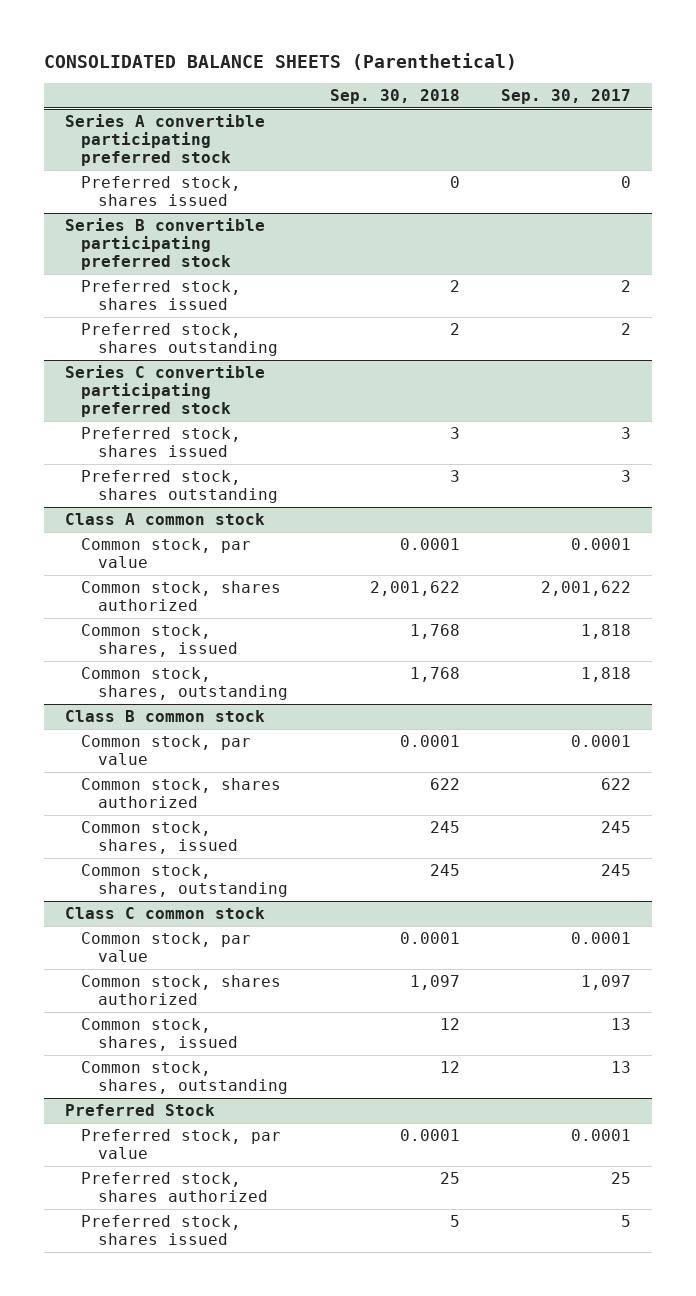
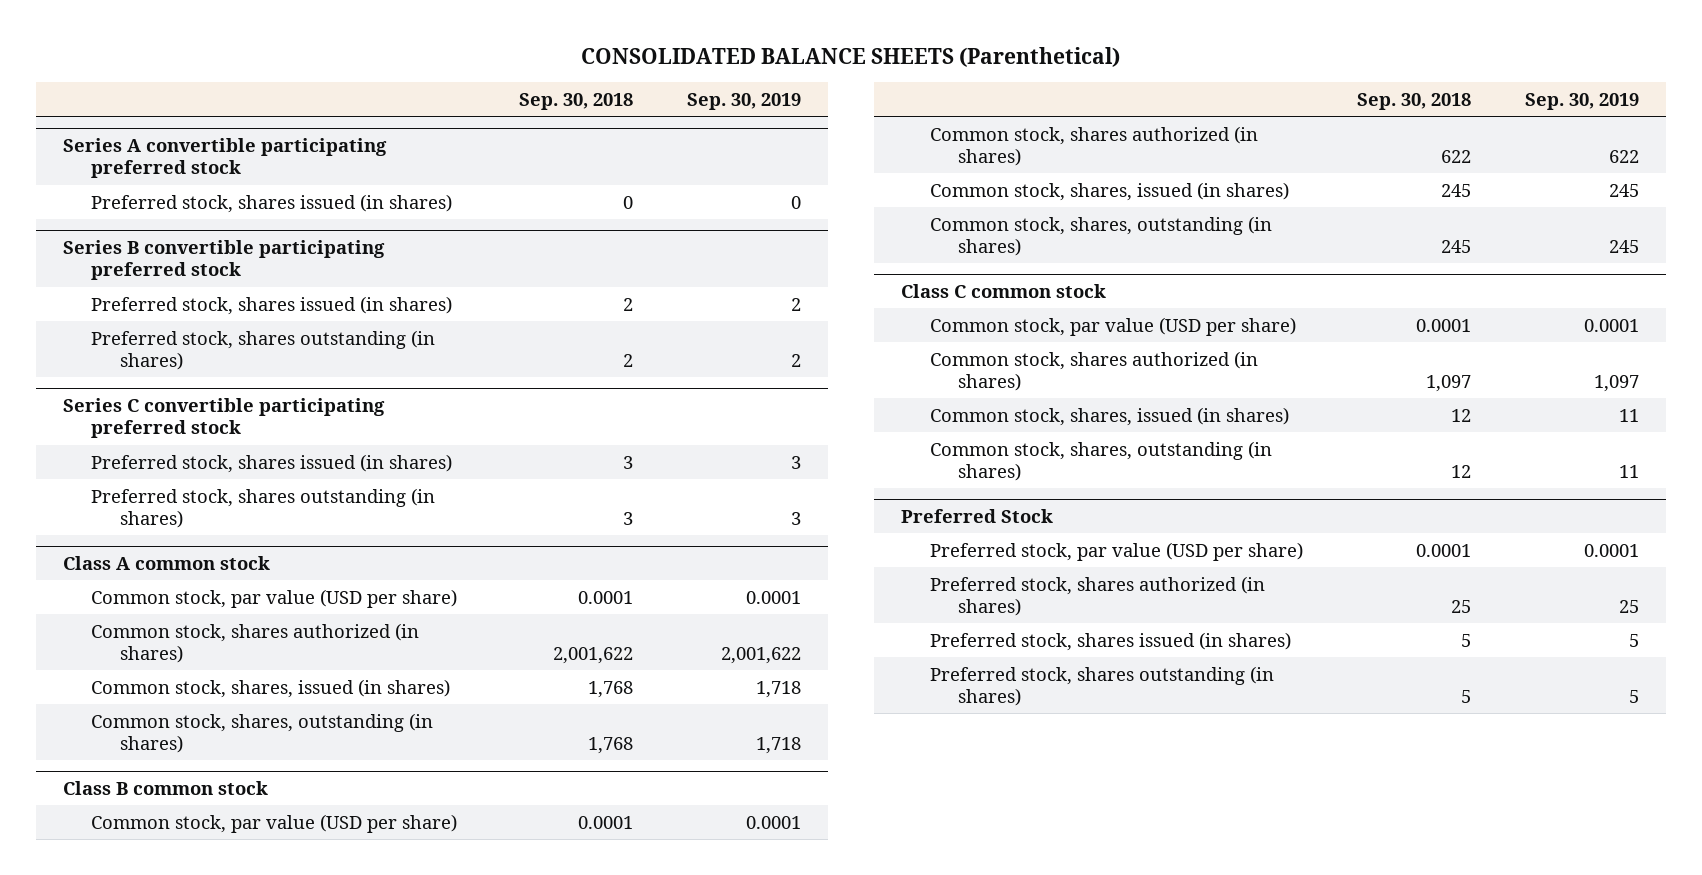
[501,89,632,105] Sep. 30, 2017 -> none
none -> [686,92,801,110] Sep. 30, 2019
[81,175,242,207] Preferred stock, shares issued -> [91,193,453,213] Preferred stock, shares issued (in shares)
[81,279,242,311] Preferred stock, shares issued -> [91,295,453,315] Preferred stock, shares issued (in shares)
[81,322,278,357] Preferred stock, shares outstanding -> [91,329,436,371] Preferred stock, shares outstanding (in shares)
[81,426,242,458] Preferred stock, shares issued -> [91,453,453,473] Preferred stock, shares issued (in shares)
[81,469,278,504] Preferred stock, shares outstanding -> [91,487,436,529] Preferred stock, shares outstanding (in shares)
[81,537,252,569] Common stock, par value -> [91,588,458,608] Common stock, par value (USD per share)
[81,580,282,612] Common stock, shares authorized -> [91,622,420,664] Common stock, shares authorized (in shares)
[81,623,238,658] Common stock, shares, issued -> [91,678,451,698] Common stock, shares, issued (in shares)
[81,666,288,701] Common stock, shares, outstanding -> [91,712,434,754] Common stock, shares, outstanding (in shares)
[81,734,252,766] Common stock, par value -> [91,813,458,833] Common stock, par value (USD per share)
[81,777,282,809] Common stock, shares authorized -> [929,125,1258,167] Common stock, shares authorized (in shares)
[81,820,238,855] Common stock, shares, issued -> [929,181,1289,201] Common stock, shares, issued (in shares)
[81,863,288,898] Common stock, shares, outstanding -> [929,215,1272,257] Common stock, shares, outstanding (in shares)
[81,931,252,963] Common stock, par value -> [929,316,1296,336] Common stock, par value (USD per share)
[81,974,282,1006] Common stock, shares authorized -> [929,350,1258,392] Common stock, shares authorized (in shares)
[81,1017,238,1052] Common stock, shares, issued -> [929,406,1289,426] Common stock, shares, issued (in shares)
[81,1060,288,1095] Common stock, shares, outstanding -> [929,440,1272,482] Common stock, shares, outstanding (in shares)
[81,1128,282,1160] Preferred stock, par value -> [929,541,1303,561] Preferred stock, par value (USD per share)
[81,1171,268,1203] Preferred stock, shares authorized -> [929,575,1265,617] Preferred stock, shares authorized (in shares)
[81,1214,242,1246] Preferred stock, shares issued -> [929,631,1291,651] Preferred stock, shares issued (in shares)
none -> [929,665,1274,707] Preferred stock, shares outstanding (in shares)

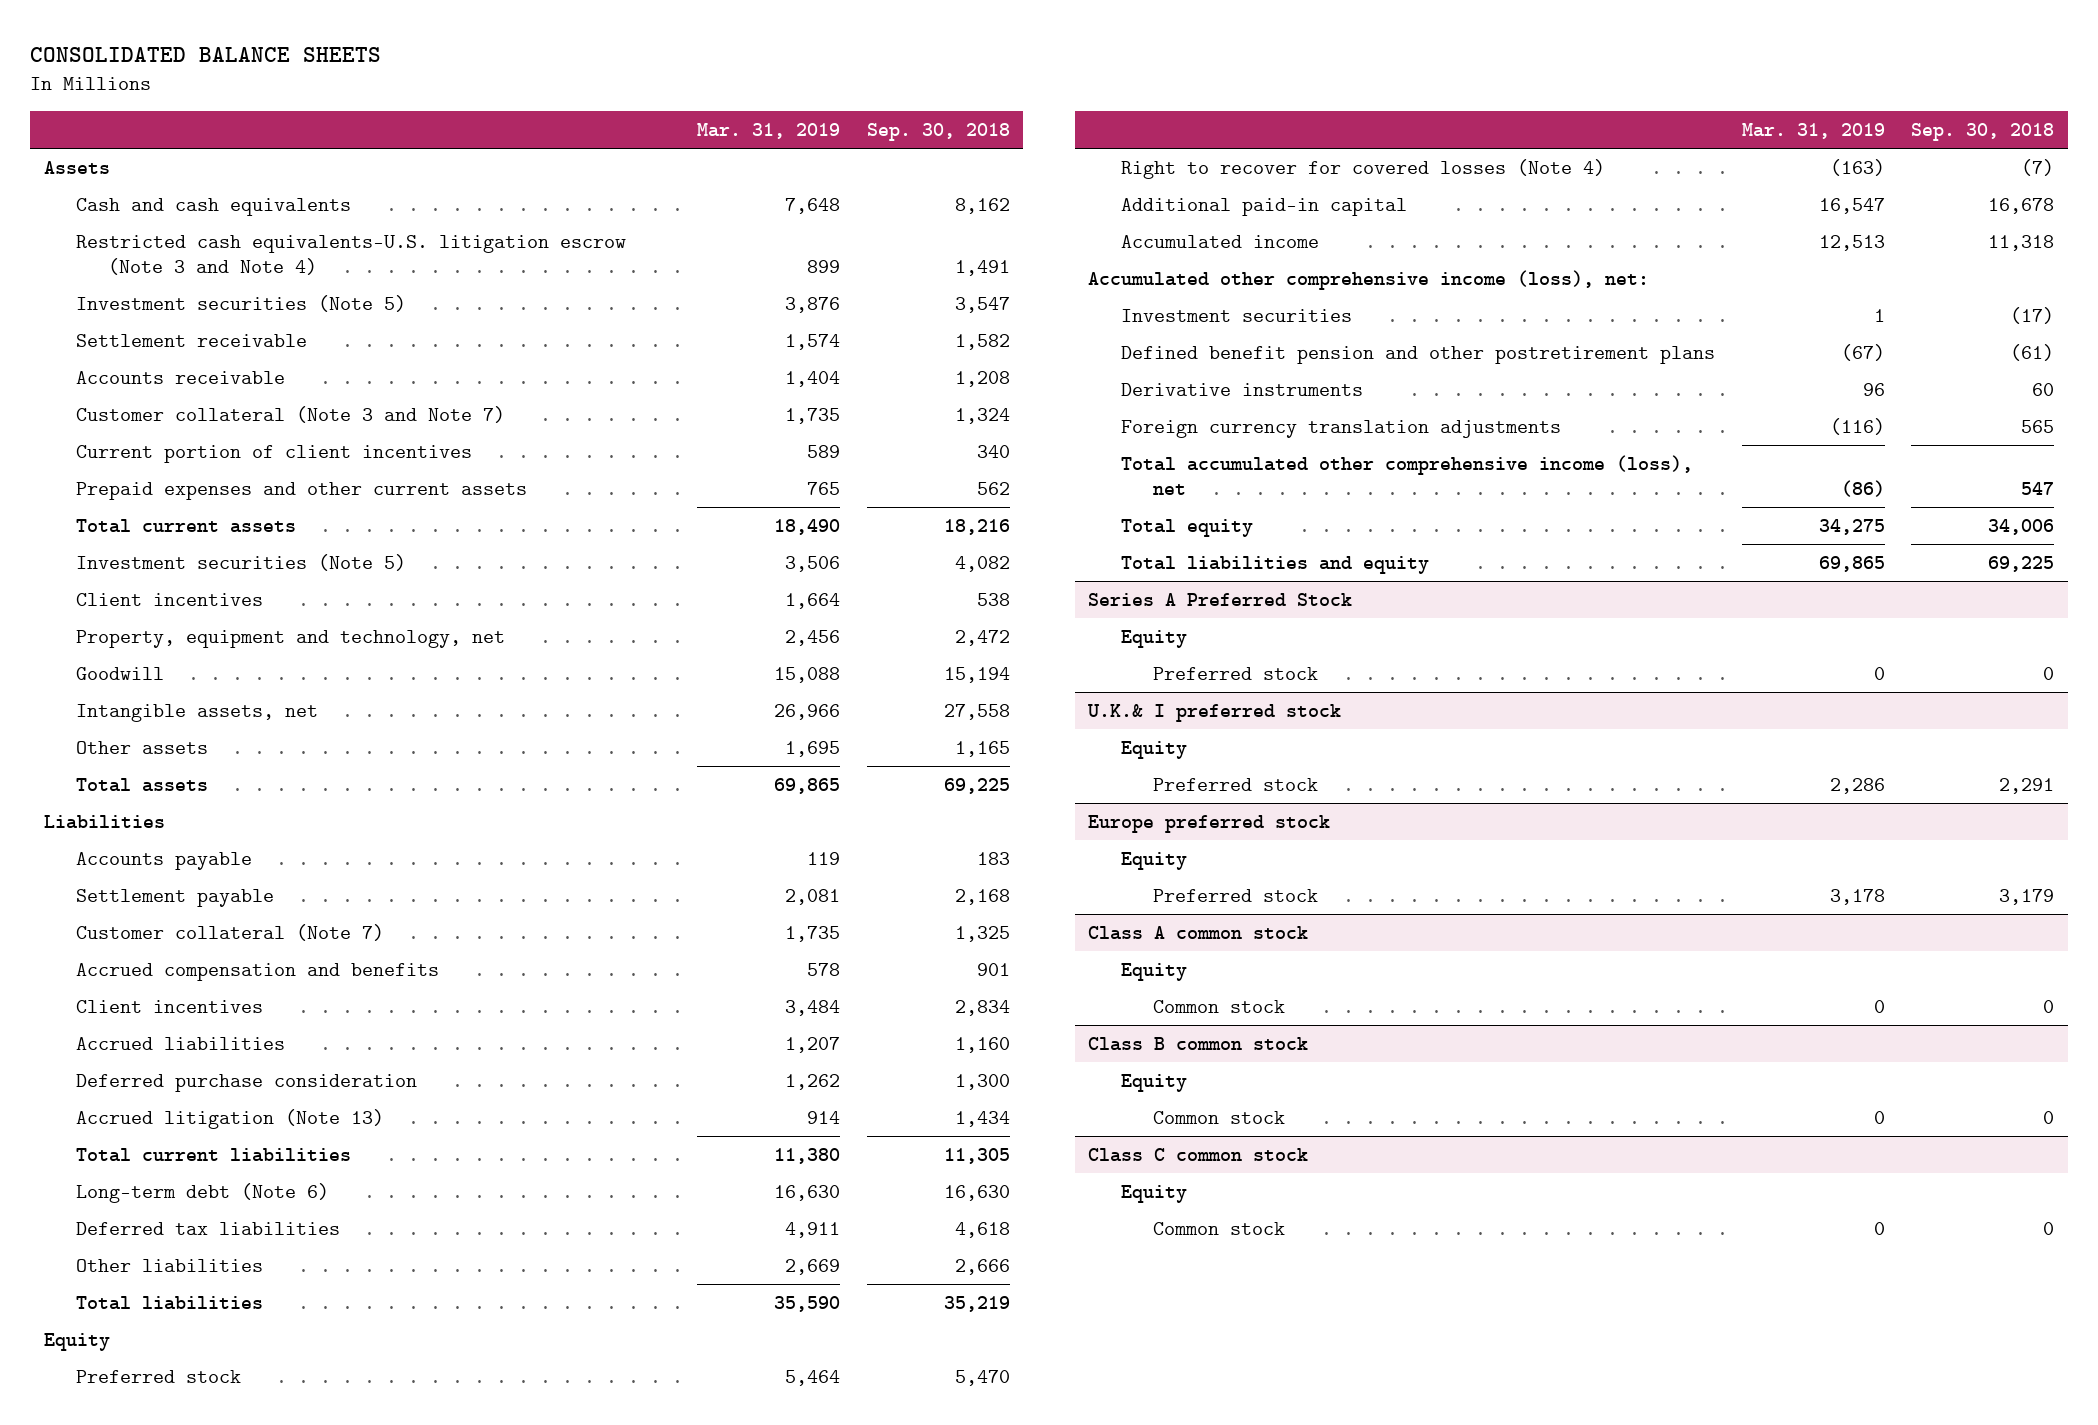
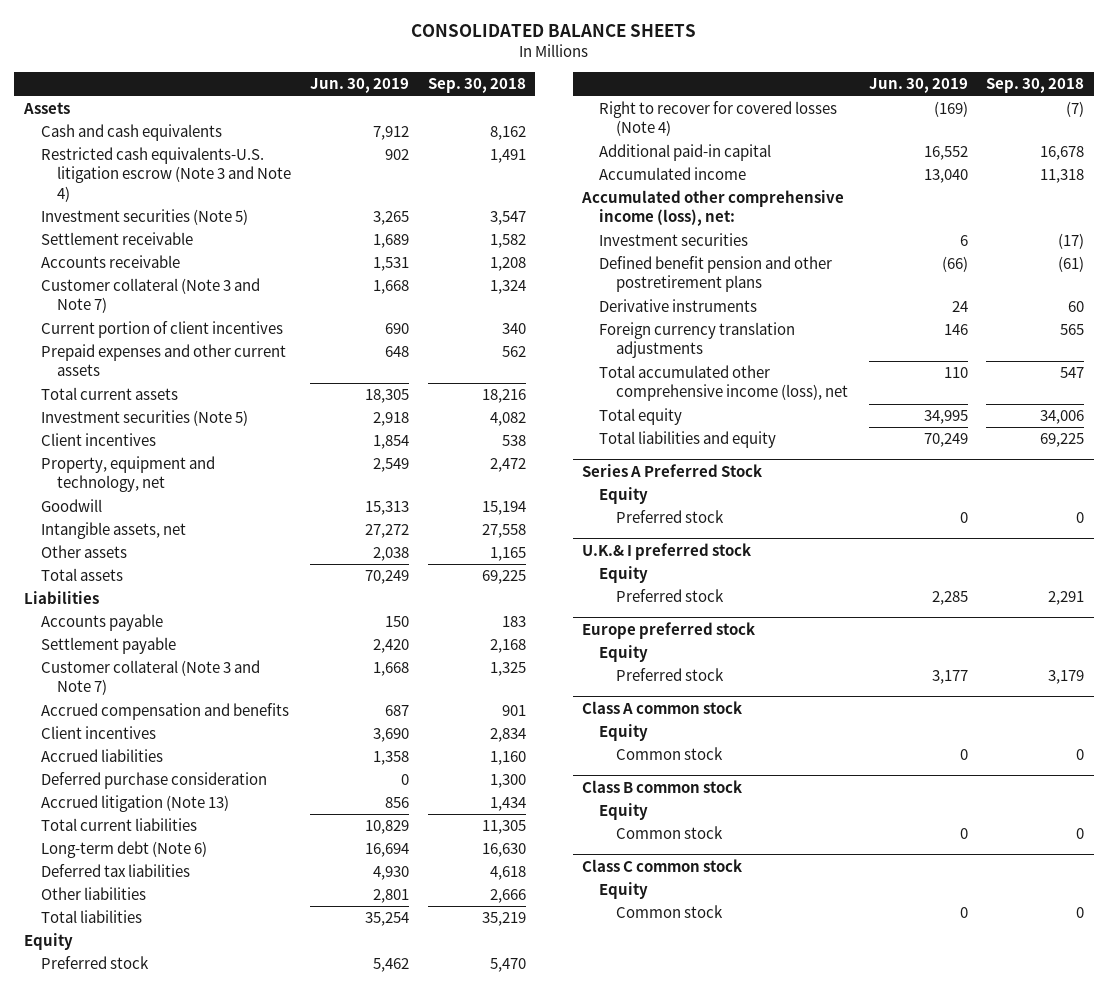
[696,123,840,140] Mar. 31, 2019 -> none
none -> [310,78,410,94] Jun. 30, 2019
[75,923,384,941] Customer collateral (Note 7) -> [40,660,260,696] Customer collateral (Note 3 and Note 7)

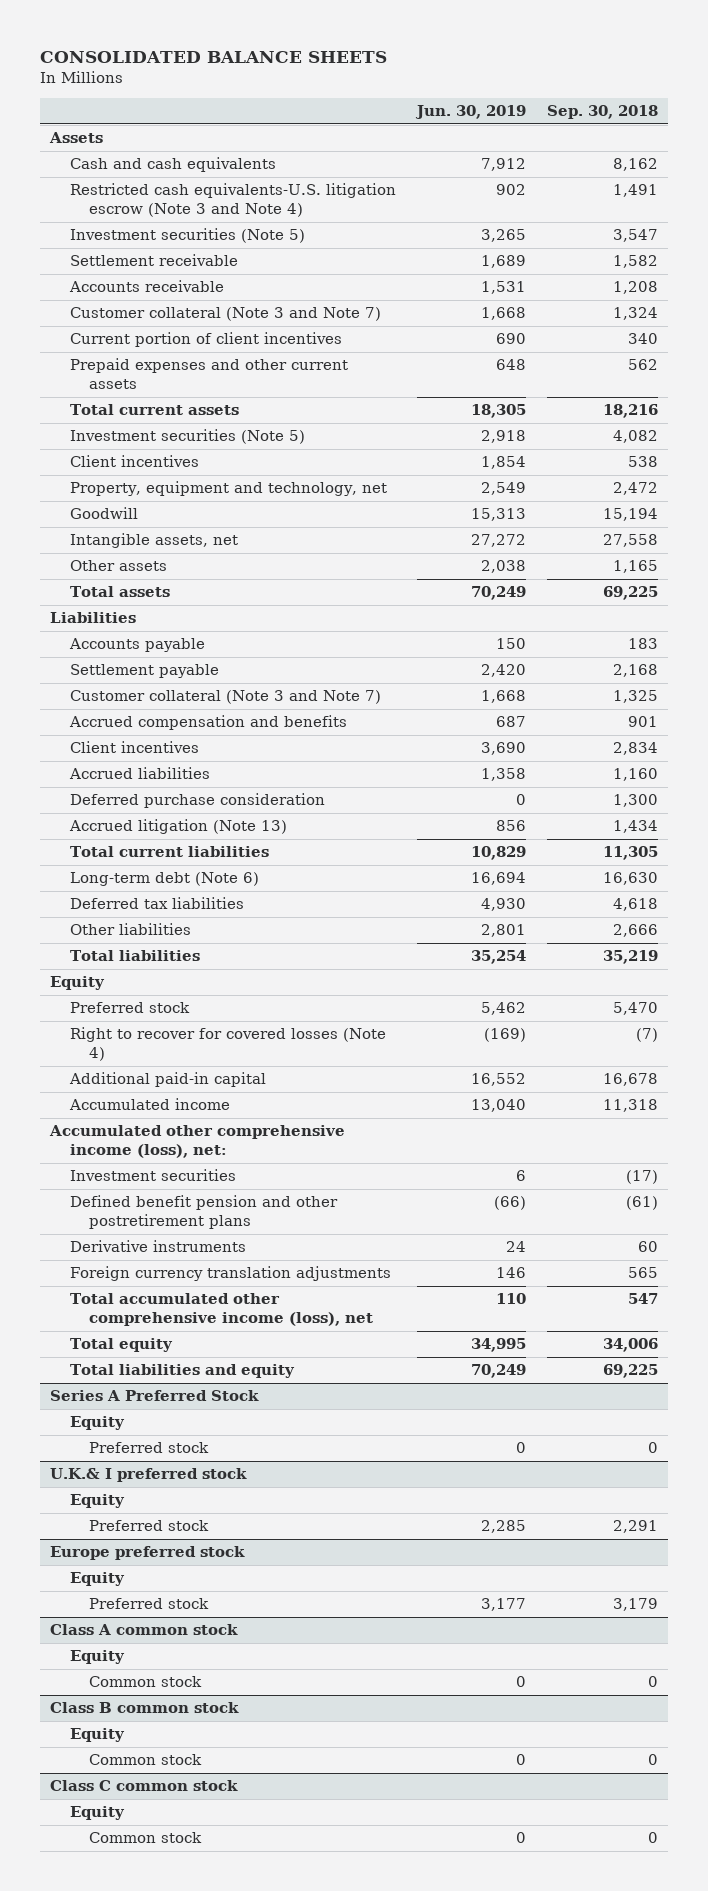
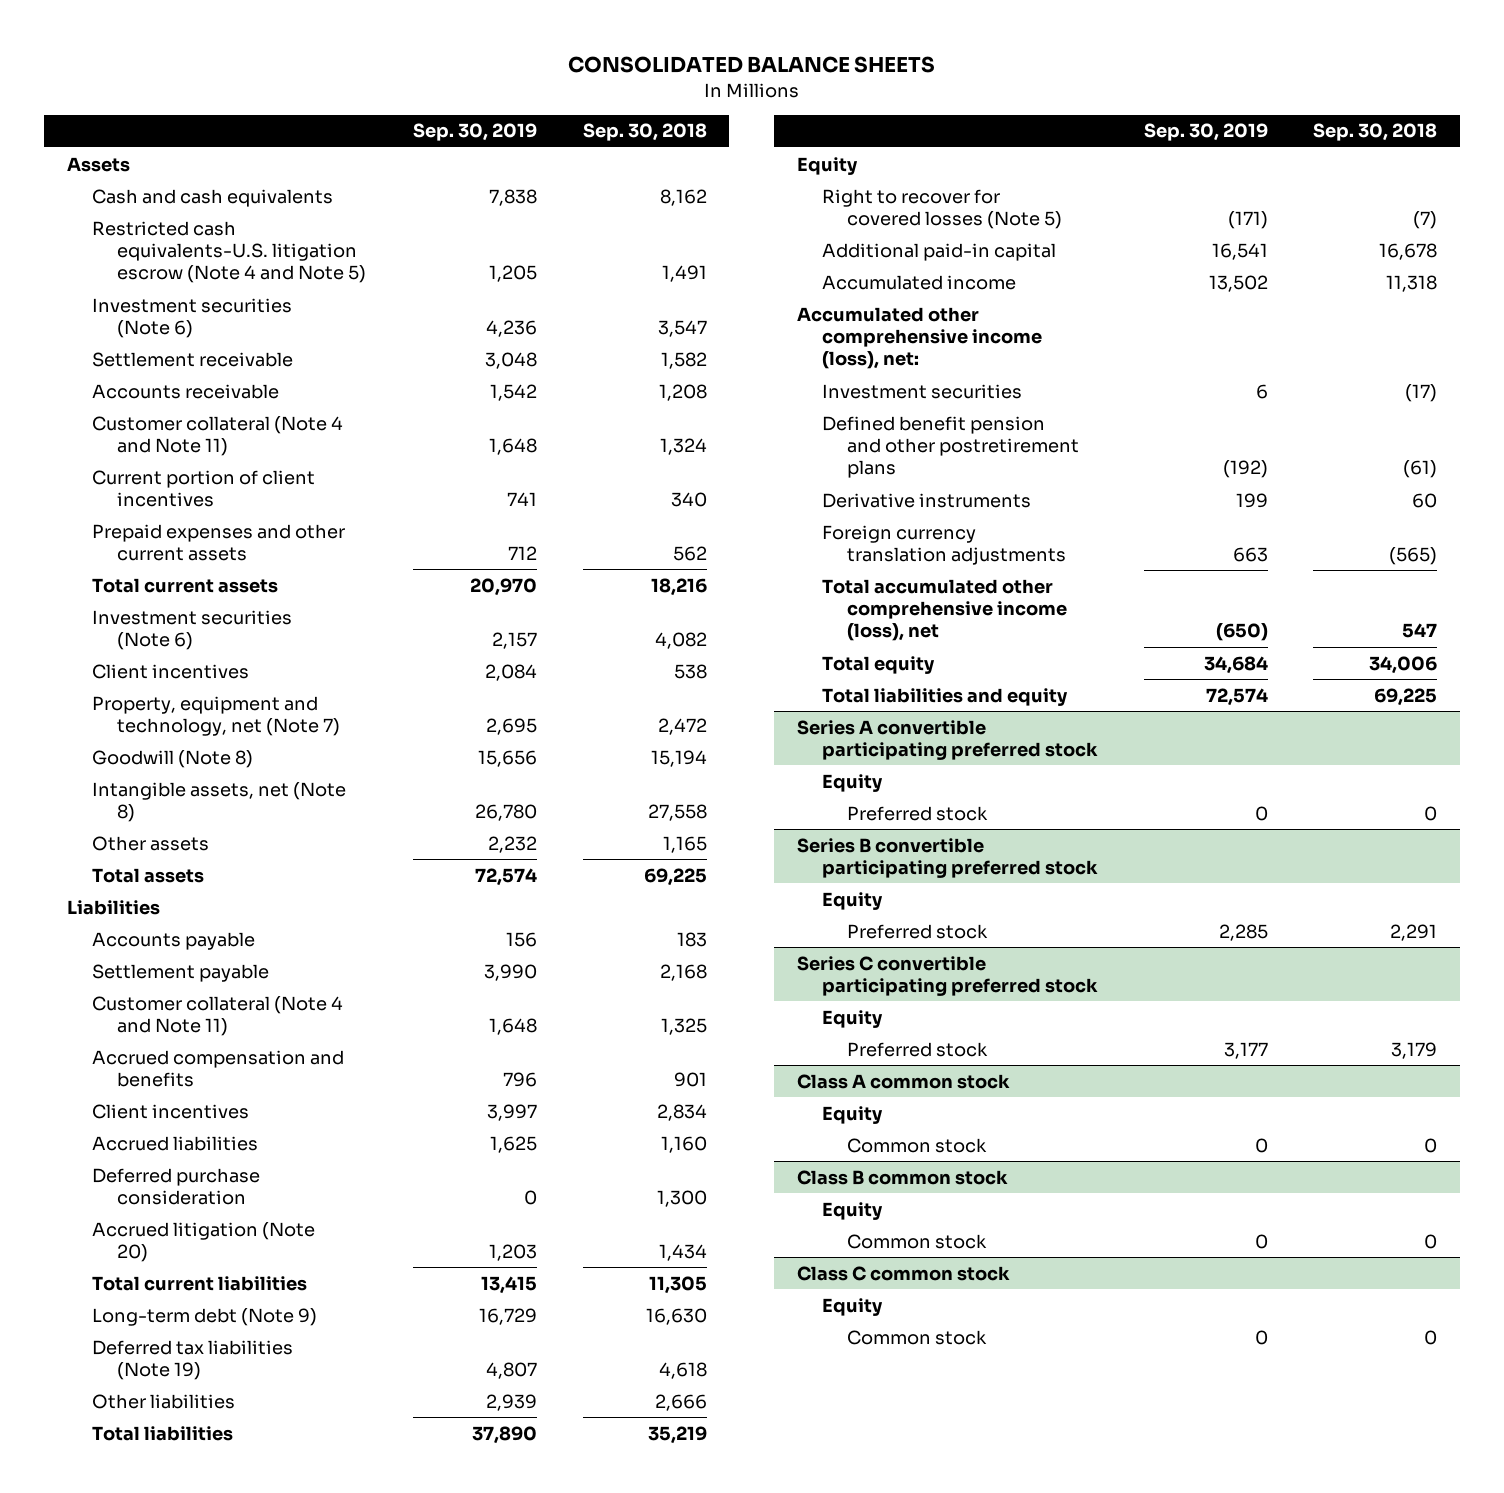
[414,105,526,120] Jun. 30, 2019 -> none
none -> [413,123,538,142] Sep. 30, 2019
[69,183,396,218] Restricted cash equivalents-U.S. litigation escrow (Note 3 and Note 4) -> [92,220,367,284] Restricted cash equivalents-U.S. litigation escrow (Note 4 and Note 5)
[69,228,305,244] Investment securities (Note 5) -> [92,297,293,338] Investment securities (Note 6)
[69,307,381,322] Customer collateral (Note 3 and Note 7) -> [92,415,344,456] Customer collateral (Note 4 and Note 11)
[69,429,305,445] Investment securities (Note 5) -> [92,609,293,650] Investment securities (Note 6)
[69,481,387,497] Property, equipment and technology, net -> [92,695,341,736] Property, equipment and technology, net (Note 7)
[69,507,138,520] Goodwill -> [92,749,254,768] Goodwill (Note 8)
[69,533,238,549] Intangible assets, net -> [92,781,347,822] Intangible assets, net (Note 8)
[69,690,381,705] Customer collateral (Note 3 and Note 7) -> [92,995,344,1036] Customer collateral (Note 4 and Note 11)
[68,819,287,835] Accrued litigation (Note 13) -> [92,1221,316,1262] Accrued litigation (Note 20)
[69,872,259,887] Long-term debt (Note 6) -> [92,1307,318,1326] Long-term debt (Note 9)
[69,897,244,910] Deferred tax liabilities -> [92,1339,294,1380] Deferred tax liabilities (Note 19)
[69,1002,190,1014] Preferred stock -> none
[69,1027,386,1062] Right to recover for covered losses (Note 4) -> [822,188,1063,229] Right to recover for covered losses (Note 5)
[627,1267,658,1279] 565 -> [1388,546,1437,565] (565)
[50,1390,260,1402] Series A Preferred Stock -> [797,719,1099,760] Series A convertible participating preferred stock
[50,1468,248,1483] U.K.& I preferred stock -> [797,837,1099,878] Series B convertible participating preferred stock
[50,1546,246,1561] Europe preferred stock -> [797,955,1099,996] Series C convertible participating preferred stock

